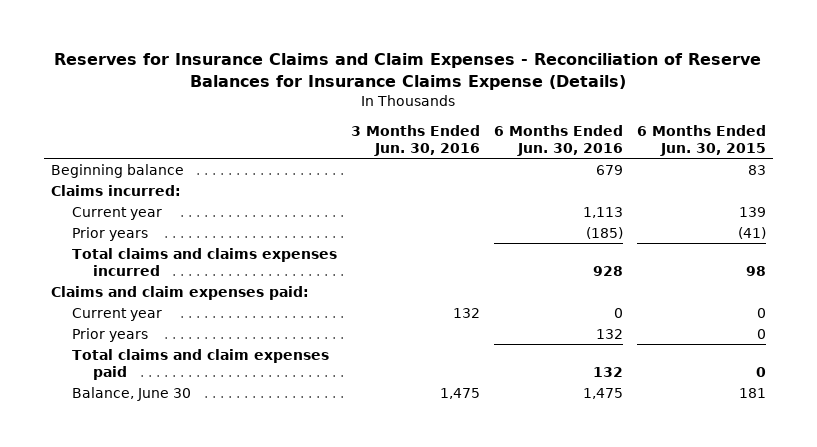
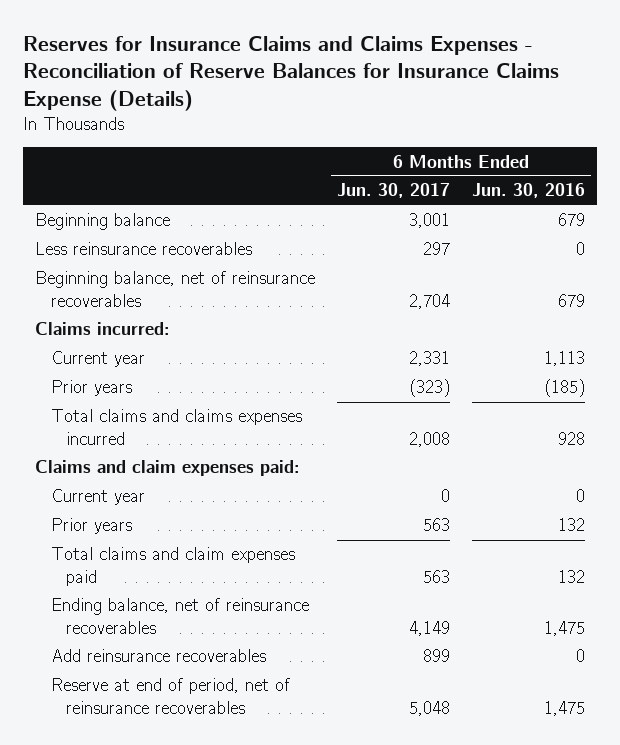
[54,53,762,91] Reserves for Insurance Claims and Claim Expenses - Reconciliation of Reserve Balances for Insurance Claims Expense (Details) -> [23,35,560,111] Reserves for Insurance Claims and Claims Expenses - Reconciliation of Reserve Balances for Insurance Claims Expense (Details)
[350,124,480,156] 3 Months Ended Jun. 30, 2016 -> none
[637,124,767,156] 6 Months Ended Jun. 30, 2015 -> none
none -> [337,183,451,199] Jun. 30, 2017
none -> [34,242,252,256] Less reinsurance recoverables
none -> [34,271,315,308] Beginning balance, net of reinsurance recoverables
none -> [50,598,309,635] Ending balance, net of reinsurance recoverables
none -> [50,649,266,663] Add reinsurance recoverables
[71,386,191,401] Balance, June 30 -> [50,678,290,715] Reserve at end of period, net of reinsurance recoverables

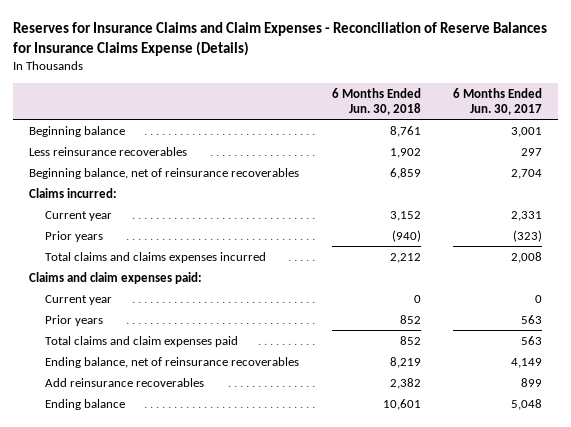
[23,35,560,111] Reserves for Insurance Claims and Claims Expenses - Reconciliation of Reserve Balances for Insurance Claims Expense (Details) -> [13,21,548,56] Reserves for Insurance Claims and Claim Expenses - Reconciliation of Reserve Balances for Insurance Claims Expense (Details)
[472,183,586,199] Jun. 30, 2016 -> none
none -> [331,87,421,115] 6 Months Ended Jun. 30, 2018
[50,678,290,715] Reserve at end of period, net of reinsurance recoverables -> [45,398,126,410] Ending balance

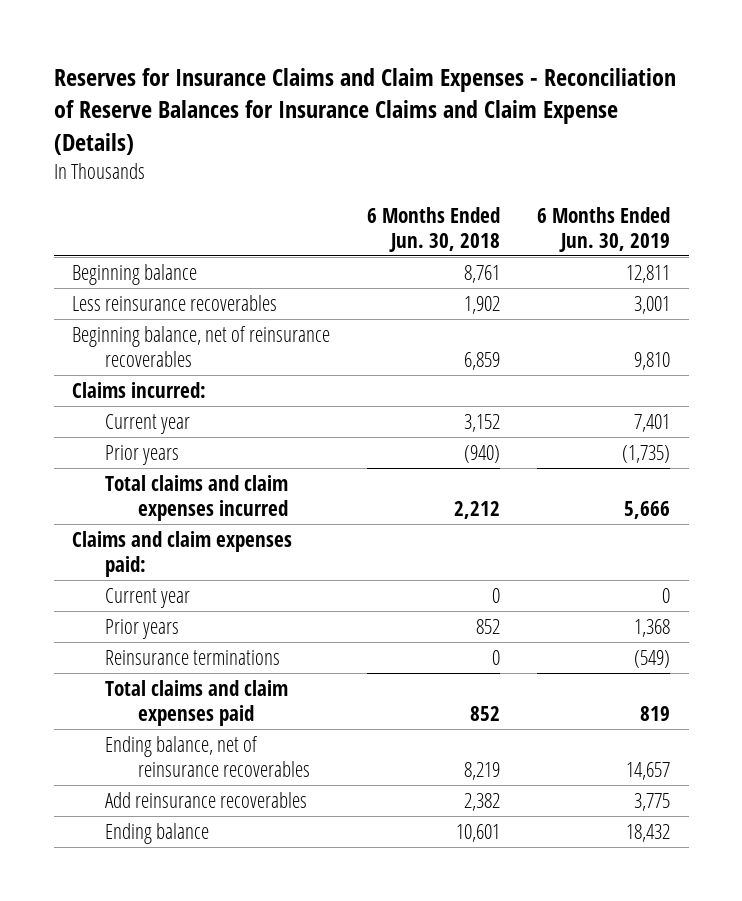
[13,21,548,56] Reserves for Insurance Claims and Claim Expenses - Reconciliation of Reserve Balances for Insurance Claims Expense (Details) -> [53,68,676,155] Reserves for Insurance Claims and Claim Expenses - Reconciliation of Reserve Balances for Insurance Claims and Claim Expense (Details)
[453,87,543,115] 6 Months Ended Jun. 30, 2017 -> none
none -> [537,206,671,252] 6 Months Ended Jun. 30, 2019
[45,251,267,263] Total claims and claims expenses incurred -> [105,474,289,521] Total claims and claim expenses incurred
none -> [105,649,281,665] Reinsurance terminations

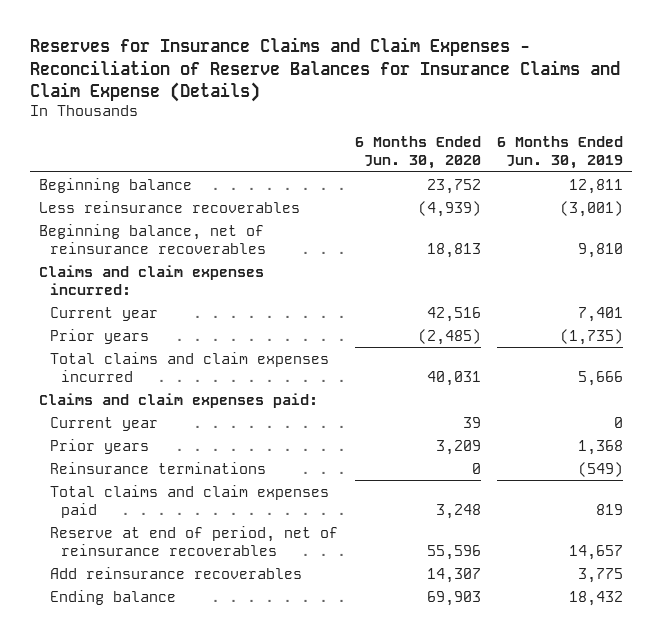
[367,206,501,252] 6 Months Ended Jun. 30, 2018 -> none
none -> [354,136,481,170] 6 Months Ended Jun. 30, 2020
[634,295,671,314] 3,001 -> [560,200,624,217] (3,001)
[72,381,207,398] Claims incurred: -> [38,264,264,295] Claims and claim expenses incurred:
[105,735,311,777] Ending balance, net of reinsurance recoverables -> [49,525,338,556] Reserve at end of period, net of reinsurance recoverables

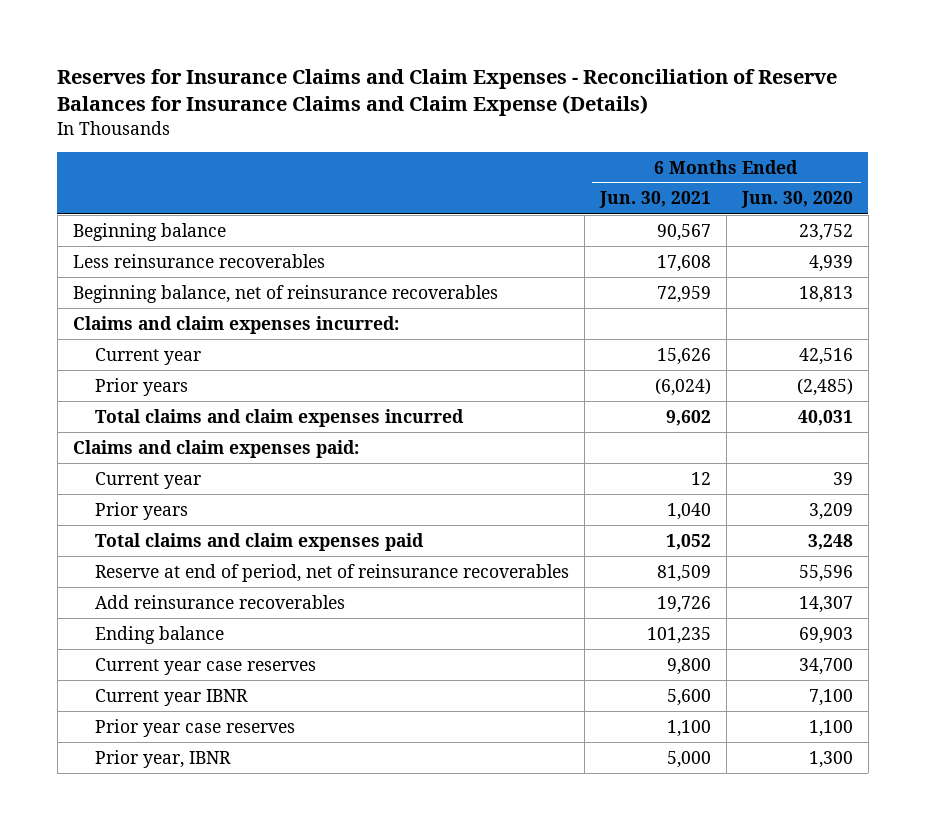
[497,136,624,170] 6 Months Ended Jun. 30, 2019 -> none
none -> [599,191,712,209] Jun. 30, 2021
[417,200,481,217] (4,939) -> [808,254,853,272] 4,939
[49,461,266,474] Reinsurance terminations -> none
none -> [95,657,317,675] Current year case reserves
none -> [95,688,249,706] Current year IBNR
none -> [95,718,296,737] Prior year case reserves
none -> [95,749,232,768] Prior year, IBNR

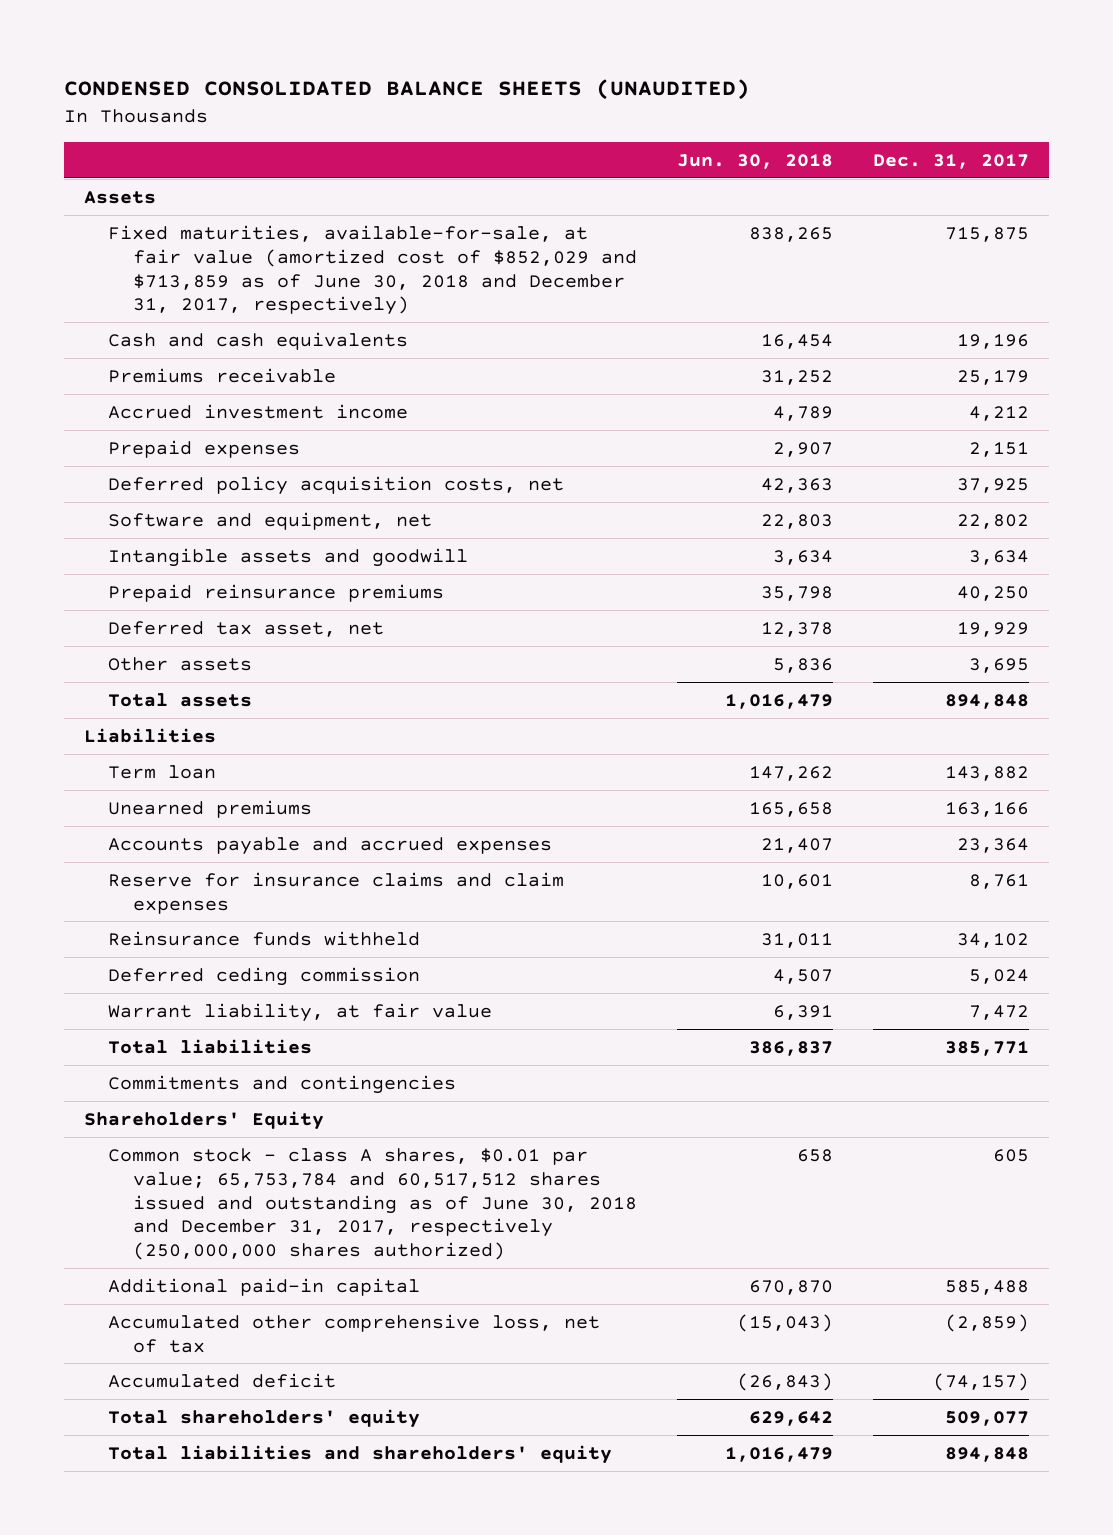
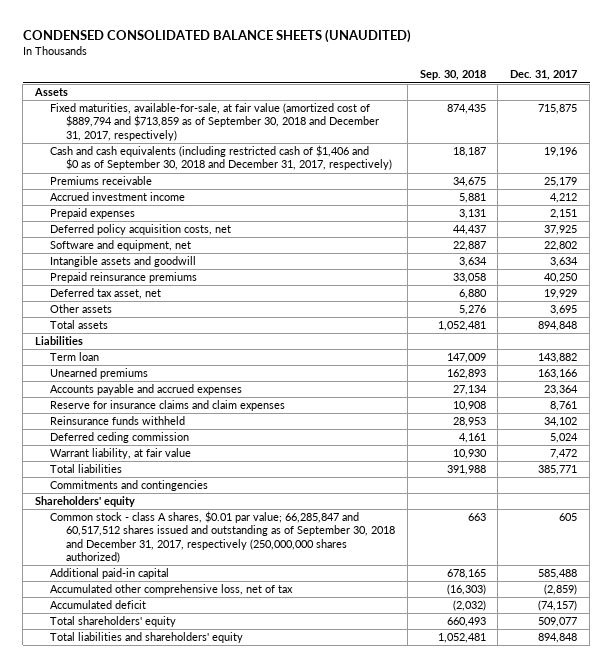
[676,153,833,169] Jun. 30, 2018 -> none
none -> [419,70,486,81] Sep. 30, 2018
[108,224,637,316] Fixed maturities, available-for-sale, at fair value (amortized cost of $852,029 and $713,859 as of June 30, 2018 and December 31, 2017, respectively) -> [50,103,380,141] Fixed maturities, available-for-sale, at fair value (amortized cost of $889,794 and $713,859 as of September 30, 2018 and December 31, 2017, respectively)
[108,331,409,350] Cash and cash equivalents -> [50,145,393,171] Cash and cash equivalents (including restricted cash of $1,406 and $0 as of September 30, 2018 and December 31, 2017, respectively)
[83,1110,324,1130] Shareholders' Equity -> [34,496,135,508] Shareholders' equity
[108,1147,637,1261] Common stock - class A shares, $0.01 par value; 65,753,784 and 60,517,512 shares issued and outstanding as of June 30, 2018 and December 31, 2017, respectively (250,000,000 shares authorized) -> [50,511,396,563] Common stock - class A shares, $0.01 par value; 66,285,847 and 60,517,512 shares issued and outstanding as of September 30, 2018 and December 31, 2017, respectively (250,000,000 shares authorized)

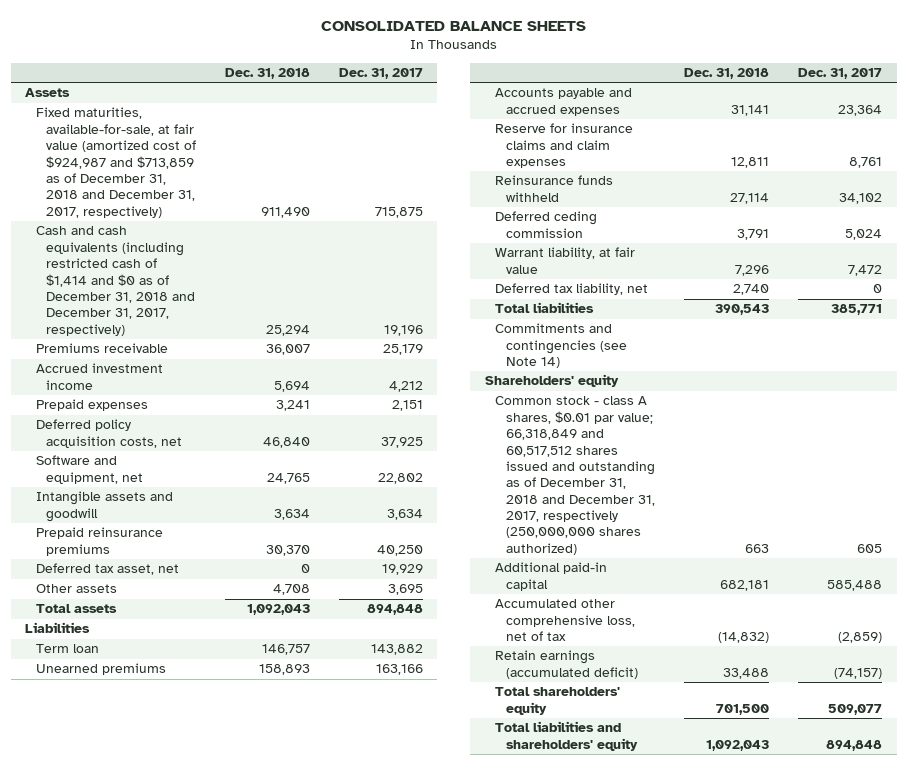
[22,28,411,43] CONDENSED CONSOLIDATED BALANCE SHEETS (UNAUDITED) -> [320,21,586,32] CONSOLIDATED BALANCE SHEETS
[419,70,486,81] Sep. 30, 2018 -> none
none -> [224,67,310,79] Dec. 31, 2018
[50,103,380,141] Fixed maturities, available-for-sale, at fair value (amortized cost of $889,794 and $713,859 as of September 30, 2018 and December 31, 2017, respectively) -> [35,107,197,218] Fixed maturities, available-for-sale, at fair value (amortized cost of $924,987 and $713,859 as of December 31, 2018 and December 31, 2017, respectively)
[50,145,393,171] Cash and cash equivalents (including restricted cash of $1,406 and $0 as of September 30, 2018 and December 31, 2017, respectively) -> [35,226,196,336] Cash and cash equivalents (including restricted cash of $1,414 and $0 as of December 31, 2018 and December 31, 2017, respectively)
none -> [495,283,649,296] Deferred tax liability, net
[50,480,209,492] Commitments and contingencies -> [495,323,627,369] Commitments and contingencies (see Note 14)
[50,511,396,563] Common stock - class A shares, $0.01 par value; 66,285,847 and 60,517,512 shares issued and outstanding as of September 30, 2018 and December 31, 2017, respectively (250,000,000 shares authorized) -> [495,396,655,555] Common stock - class A shares, $0.01 par value; 66,318,849 and 60,517,512 shares issued and outstanding as of December 31, 2018 and December 31, 2017, respectively (250,000,000 shares authorized)
[50,600,147,610] Accumulated deficit -> [495,650,638,679] Retain earnings (accumulated deficit)

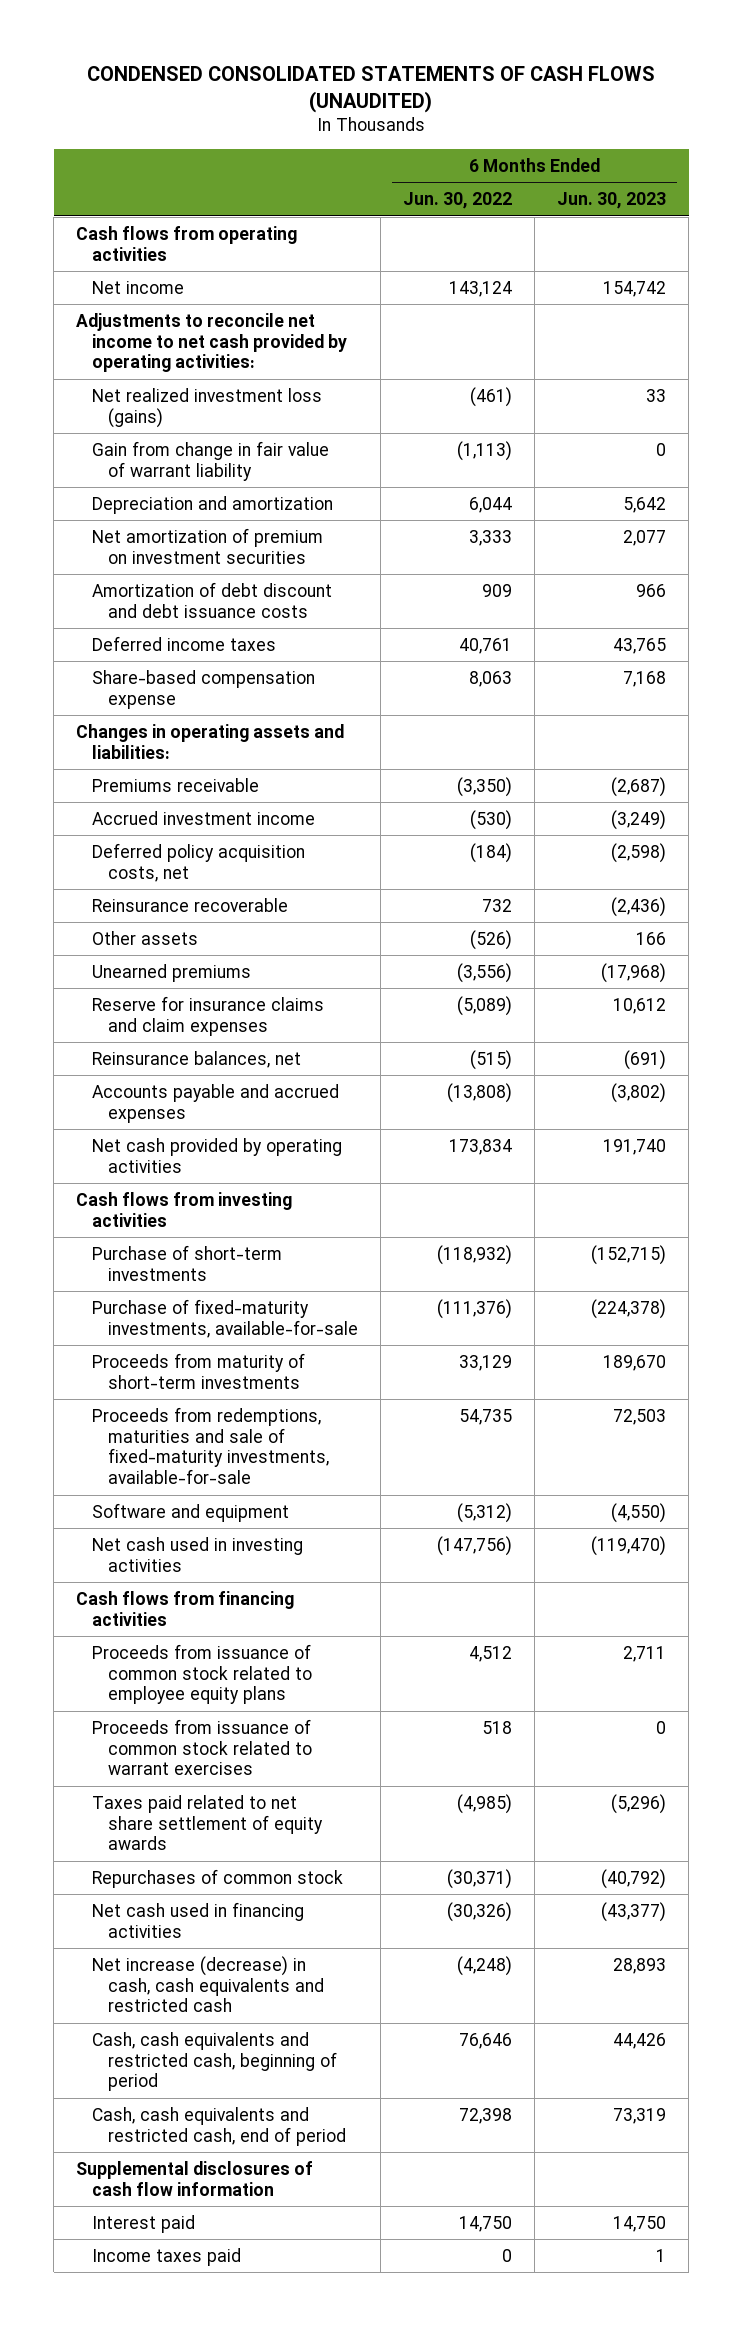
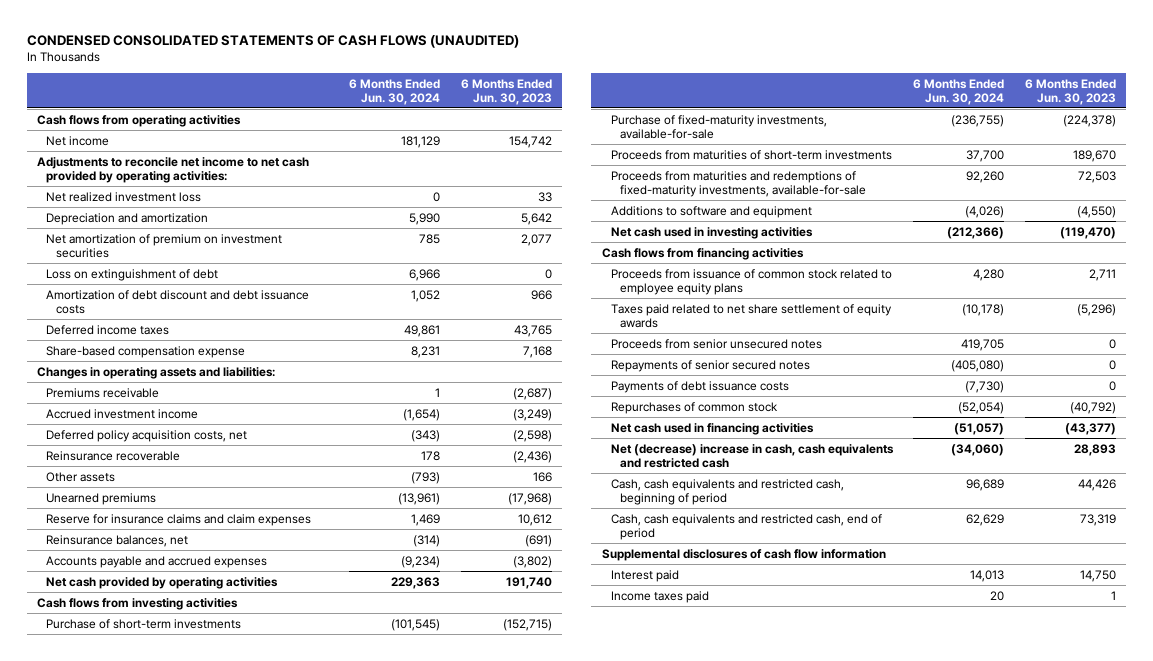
[403,192,513,210] Jun. 30, 2022 -> none
none -> [349,78,441,105] 6 Months Ended Jun. 30, 2024
[92,440,330,481] Gain from change in fair value of warrant liability -> none
[92,387,323,428] Net realized investment loss (gains) -> [46,191,202,202] Net realized investment loss
none -> [46,268,219,281] Loss on extinguishment of debt
[92,1352,306,1389] Proceeds from maturity of short-term investments -> [610,149,892,160] Proceeds from maturities of short-term investments
[92,1406,330,1485] Proceeds from redemptions, maturities and sale of fixed-maturity investments, available-for-sale -> [610,170,866,197] Proceeds from maturities and redemptions of fixed-maturity investments, available-for-sale
[92,1502,290,1522] Software and equipment -> [610,205,812,218] Additions to software and equipment
[92,1718,313,1776] Proceeds from issuance of common stock related to warrant exercises -> none
none -> [610,338,822,349] Proceeds from senior unsecured notes
none -> [610,359,810,372] Repayments of senior secured notes
none -> [610,380,789,393] Payments of debt issuance costs
[92,1955,325,2013] Net increase (decrease) in cash, cash equivalents and restricted cash -> [610,443,894,468] Net (decrease) increase in cash, cash equivalents and restricted cash

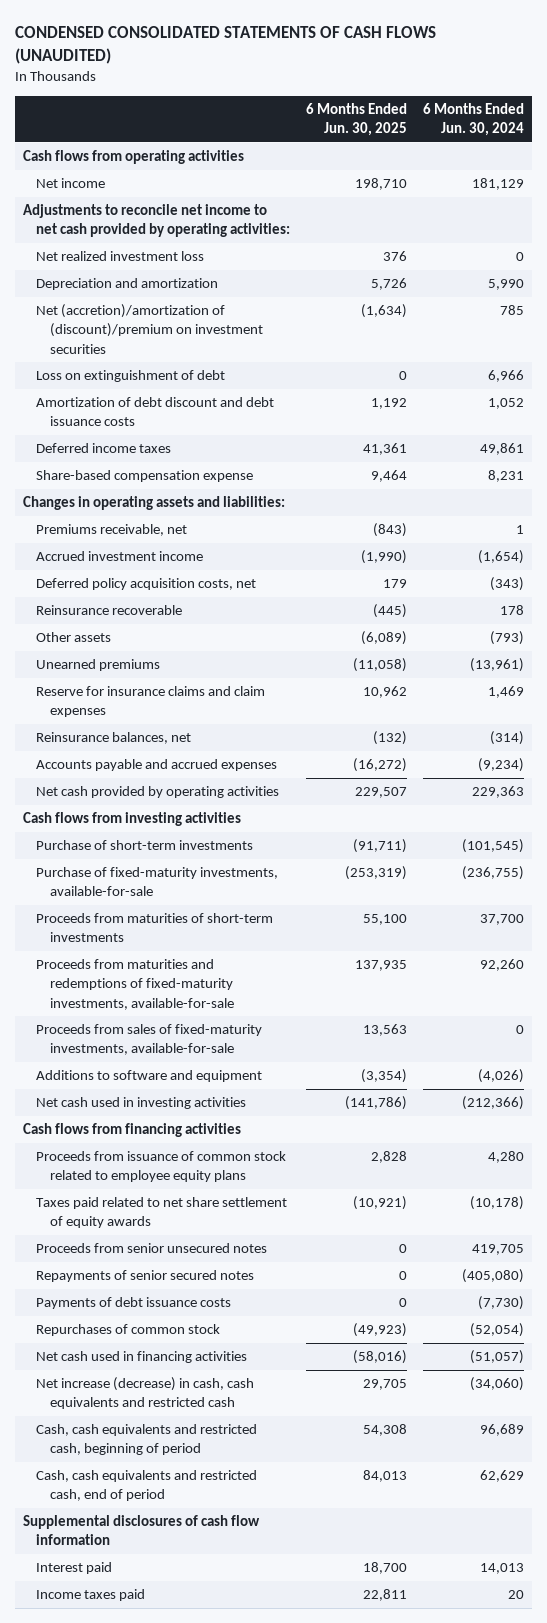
[460,78,552,105] 6 Months Ended Jun. 30, 2023 -> none
none -> [306,103,408,137] 6 Months Ended Jun. 30, 2025
[46,233,283,258] Net amortization of premium on investment securities -> [36,304,263,354] Net (accretion)/amortization of (discount)/premium on investment securities
[46,387,160,398] Premiums receivable -> [36,524,188,537] Premiums receivable, net
none -> [36,1024,263,1056] Proceeds from sales of fixed-maturity investments, available-for-sale
[610,443,894,468] Net (decrease) increase in cash, cash equivalents and restricted cash -> [36,1377,255,1410] Net increase (decrease) in cash, cash equivalents and restricted cash

